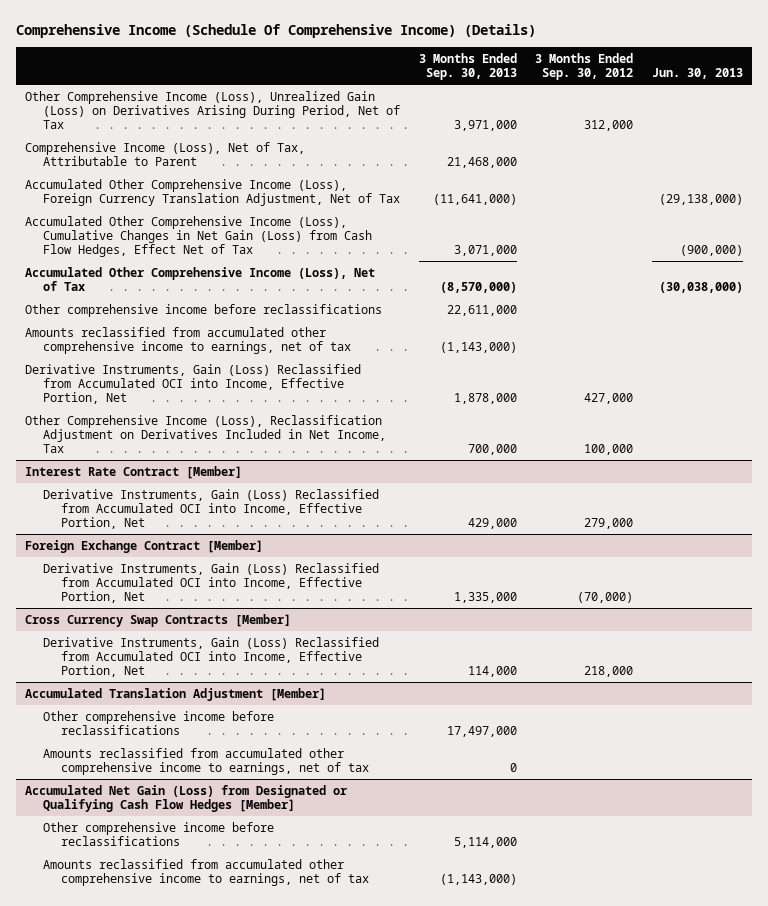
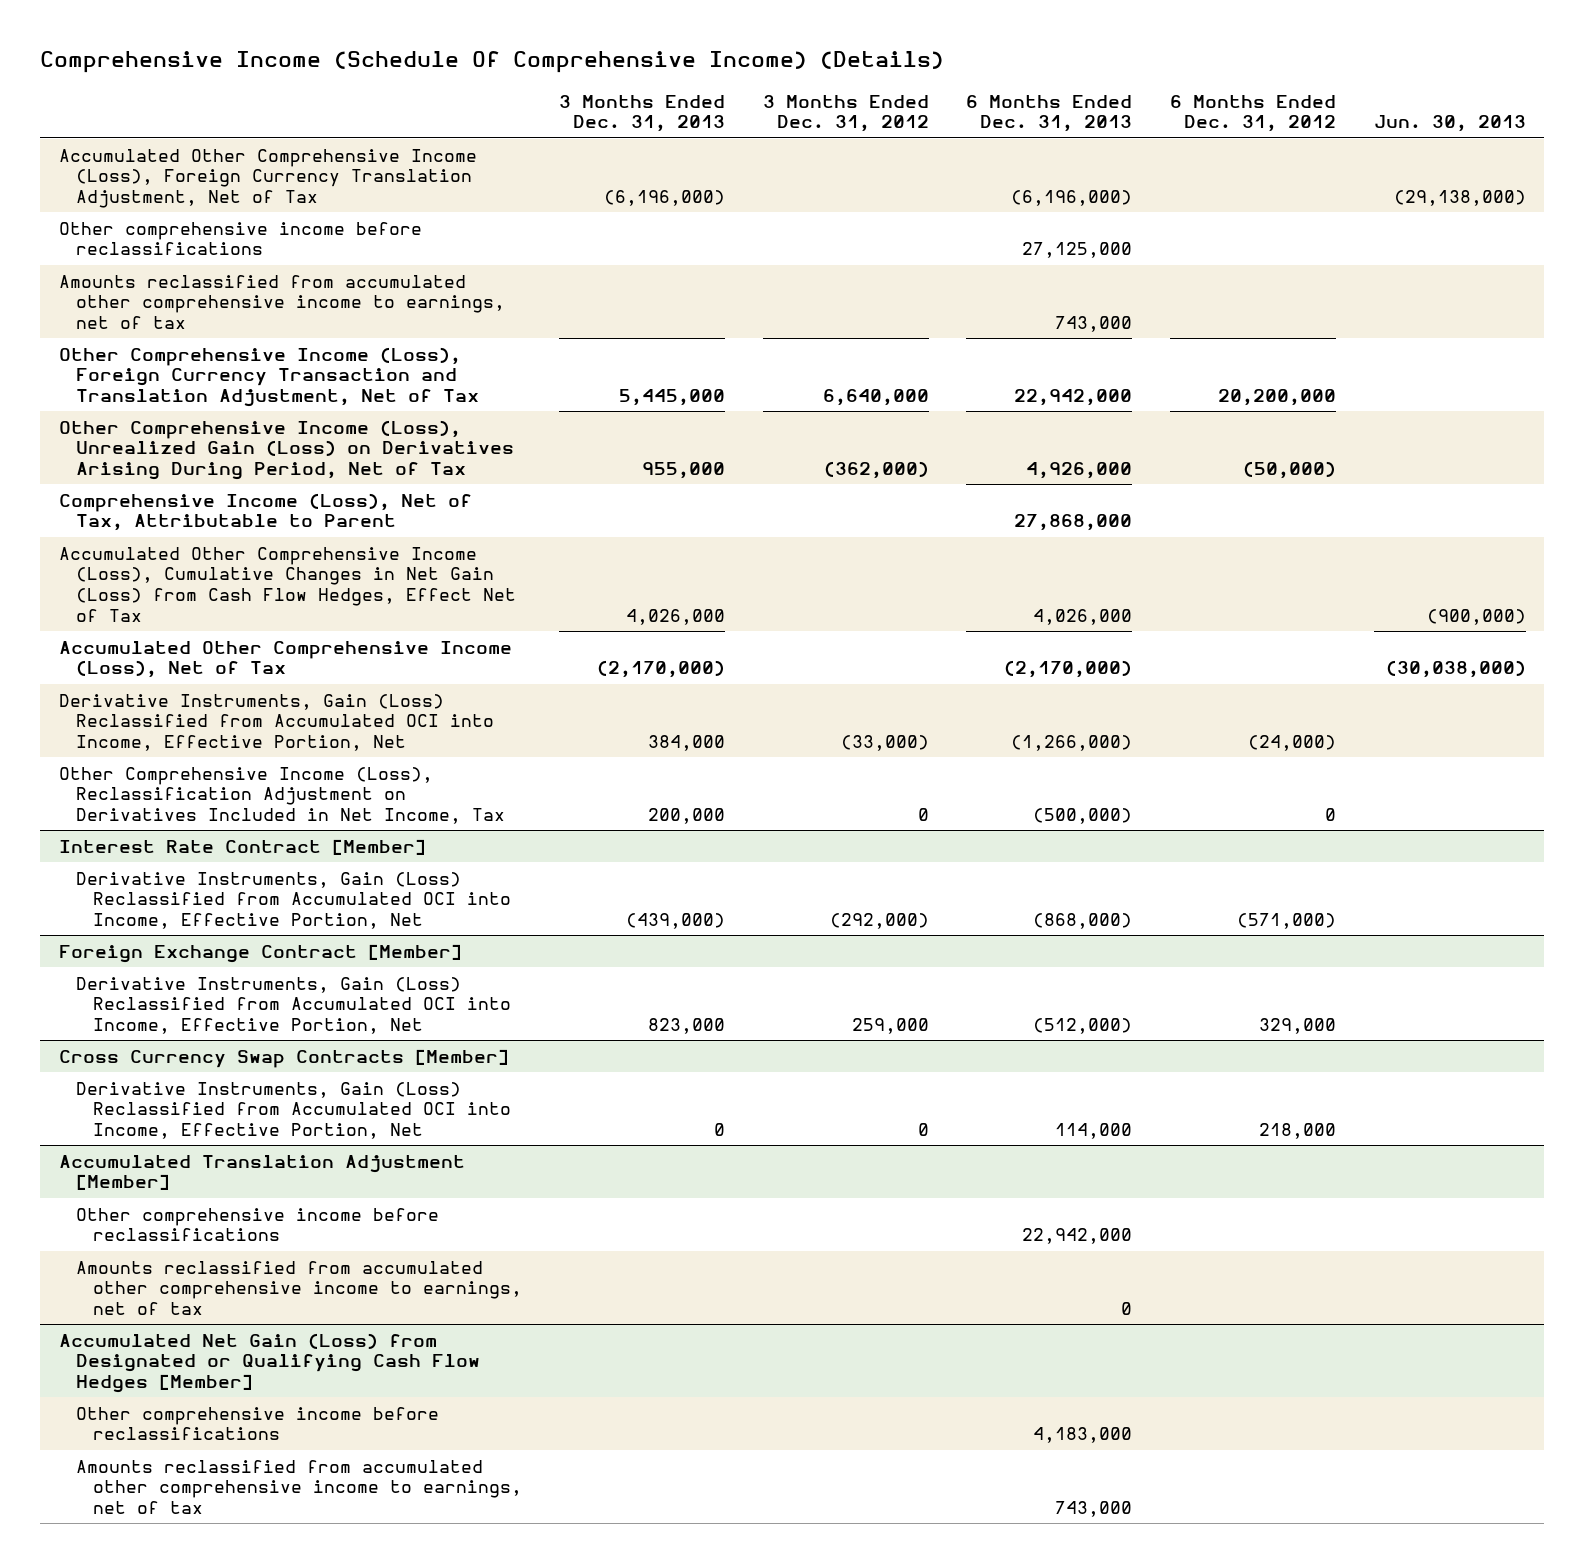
[418,52,517,80] 3 Months Ended Sep. 30, 2013 -> none
[535,52,634,80] 3 Months Ended Sep. 30, 2012 -> none
none -> [559,94,726,133] 3 Months Ended Dec. 31, 2013
none -> [762,94,929,133] 3 Months Ended Dec. 31, 2012
none -> [966,94,1133,133] 6 Months Ended Dec. 31, 2013
none -> [1170,94,1337,133] 6 Months Ended Dec. 31, 2012
[25,178,401,207] Accumulated Other Comprehensive Income (Loss), Foreign Currency Translation Adjustment, Net of Tax -> [58,148,477,208] Accumulated Other Comprehensive Income (Loss), Foreign Currency Translation Adjustment, Net of Tax
[25,303,383,317] Other comprehensive income before reclassifications -> [58,221,422,256] Other comprehensive income before reclassifications
[25,326,352,355] Amounts reclassified from accumulated other comprehensive income to earnings, net of tax -> [58,274,505,329] Amounts reclassified from accumulated other comprehensive income to earnings, net of tax
none -> [58,346,479,407] Other Comprehensive Income (Loss), Foreign Currency Transaction and Translation Adjustment, Net of Tax

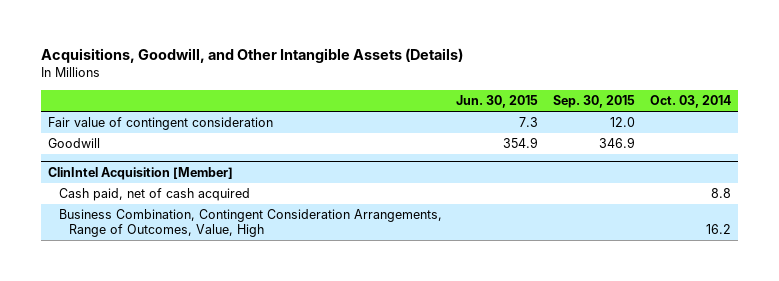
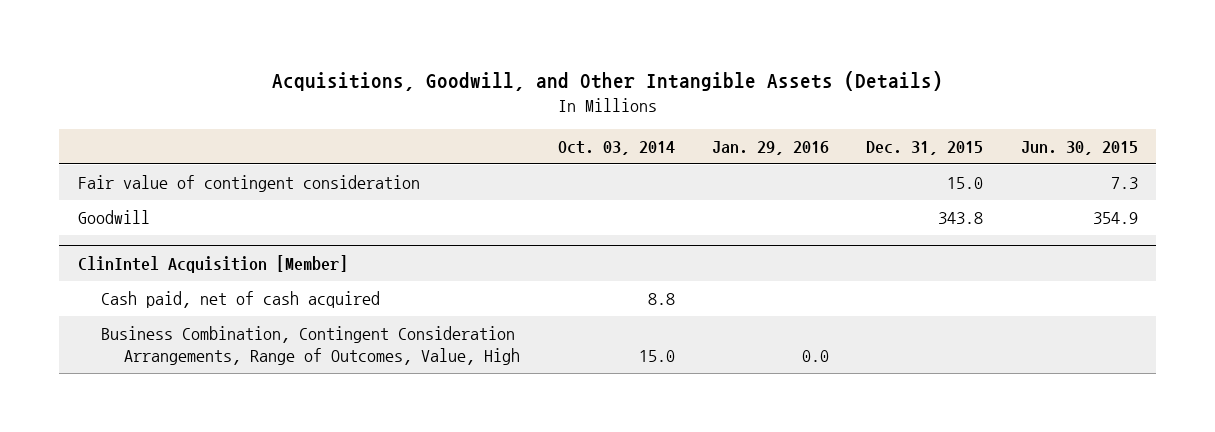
[553,95,636,109] Sep. 30, 2015 -> none
none -> [711,140,829,155] Jan. 29, 2016
none -> [866,140,984,155] Dec. 31, 2015
[705,224,731,235] 16.2 -> [638,350,675,363] 15.0

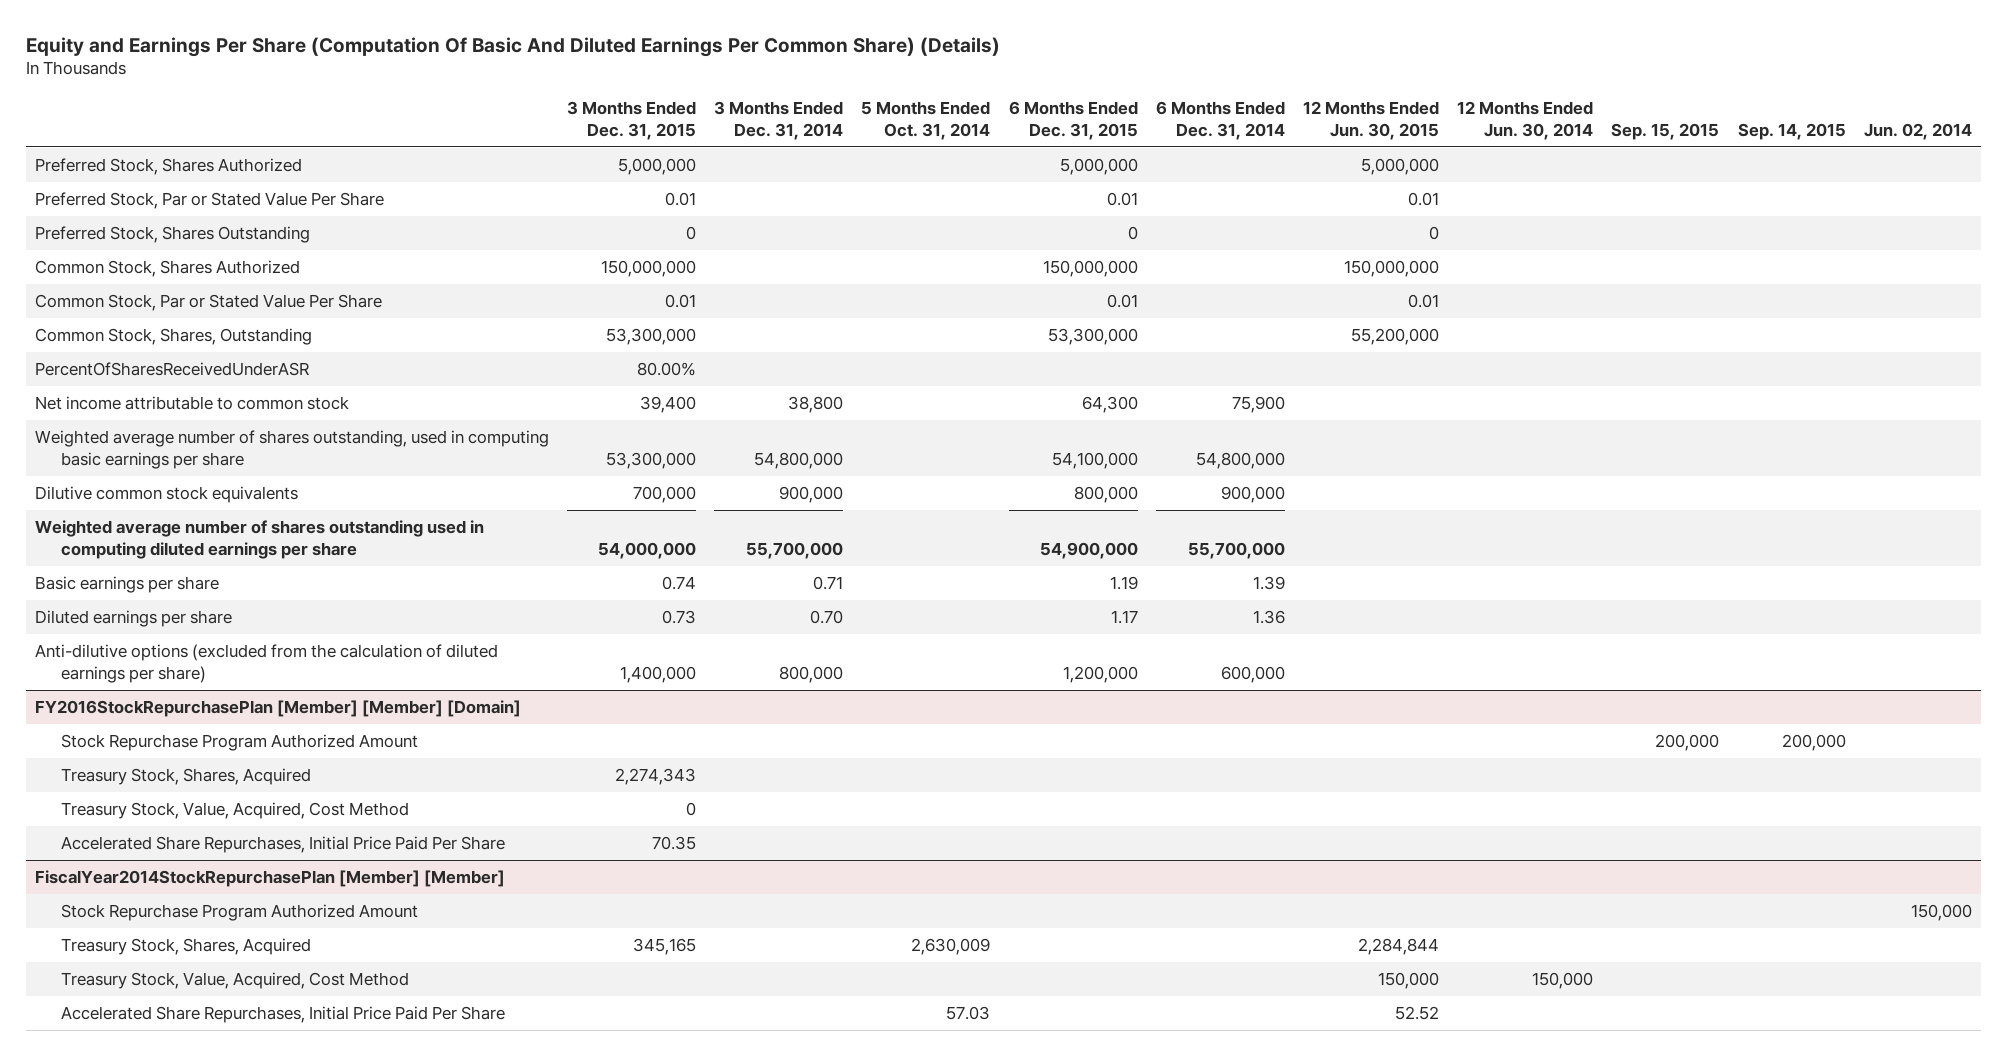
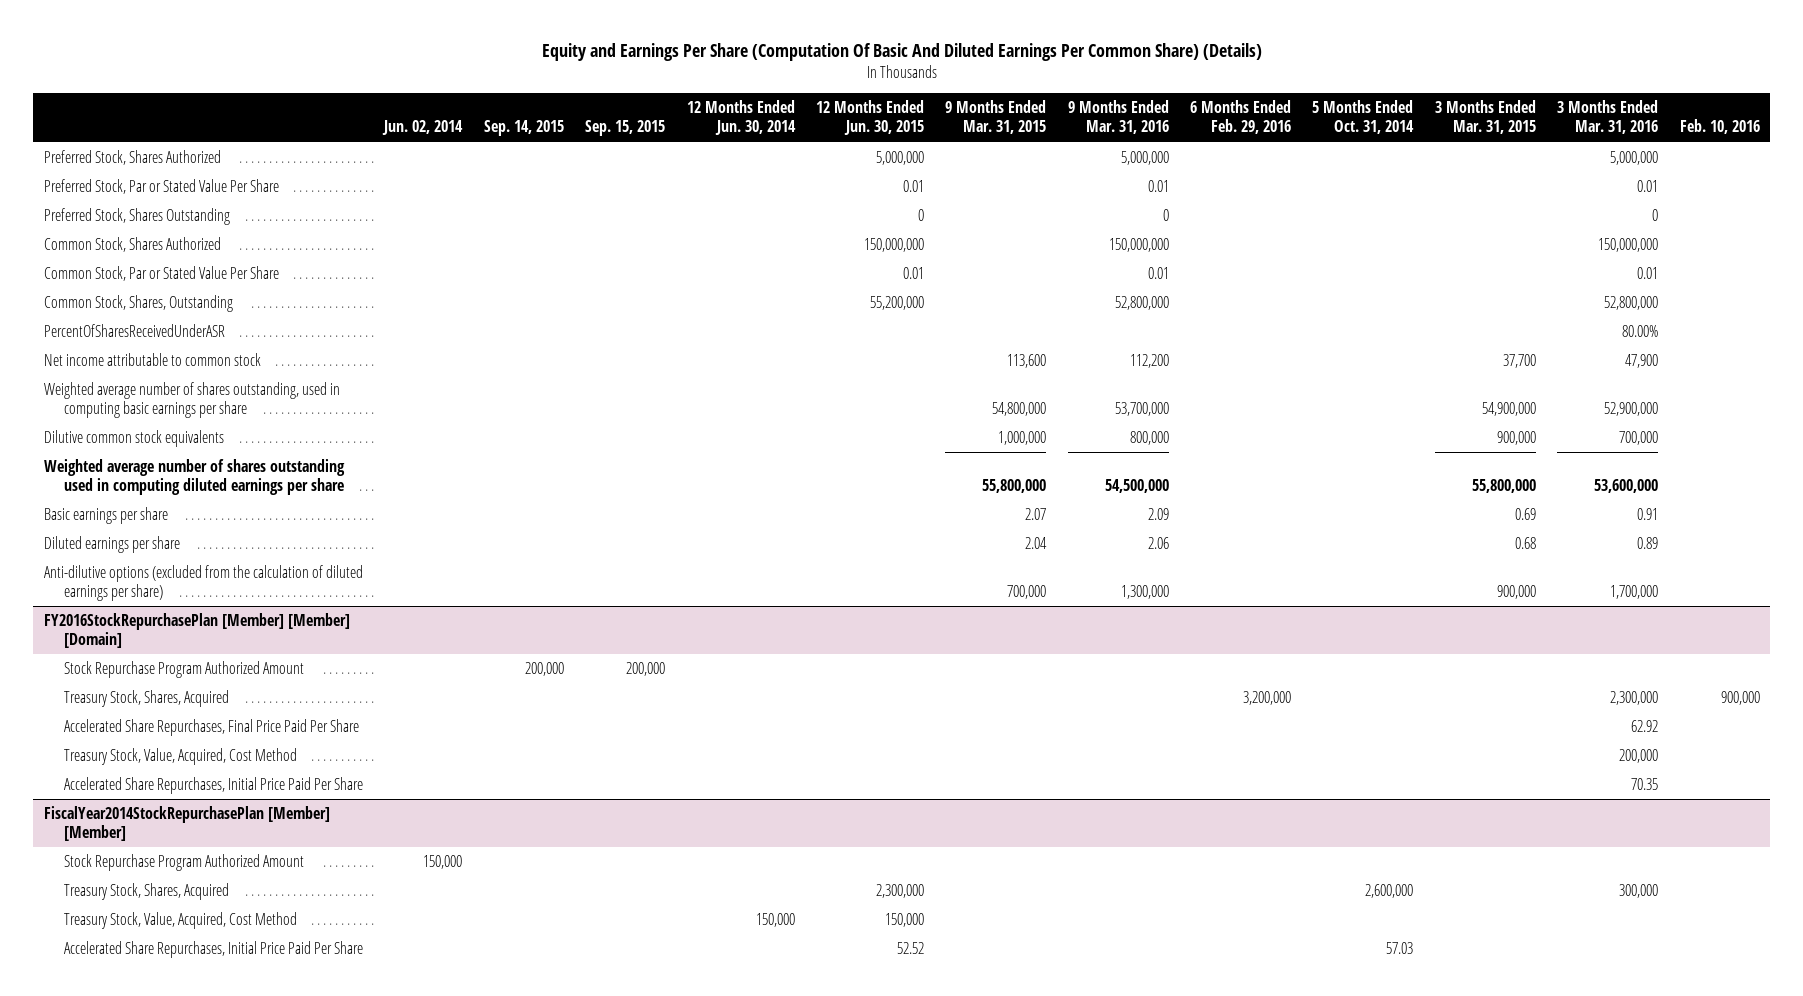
[566,101,696,140] 3 Months Ended Dec. 31, 2015 -> none
[714,101,844,140] 3 Months Ended Dec. 31, 2014 -> none
[1008,101,1138,140] 6 Months Ended Dec. 31, 2015 -> none
[1155,101,1285,140] 6 Months Ended Dec. 31, 2014 -> none
none -> [945,100,1047,135] 9 Months Ended Mar. 31, 2015
none -> [1067,100,1169,135] 9 Months Ended Mar. 31, 2016
none -> [1190,100,1292,135] 6 Months Ended Feb. 29, 2016
none -> [1434,100,1536,135] 3 Months Ended Mar. 31, 2015
none -> [1557,100,1659,135] 3 Months Ended Mar. 31, 2016
none -> [1679,119,1760,135] Feb. 10, 2016
none -> [64,719,360,737] Accelerated Share Repurchases, Final Price Paid Per Share
[911,938,991,956] 2,630,009 -> [1365,884,1414,899] 2,600,000
[1357,938,1439,956] 2,284,844 -> [875,884,924,899] 2,300,000

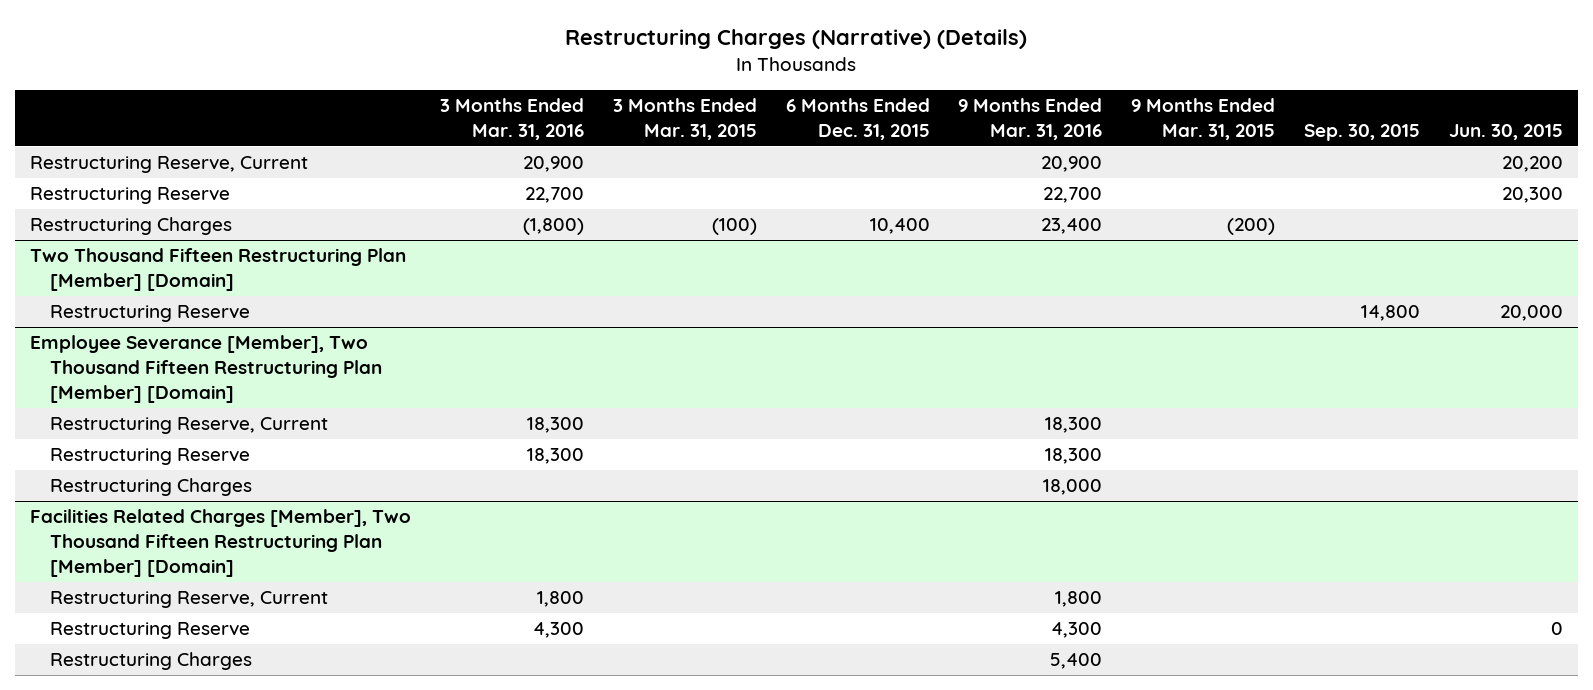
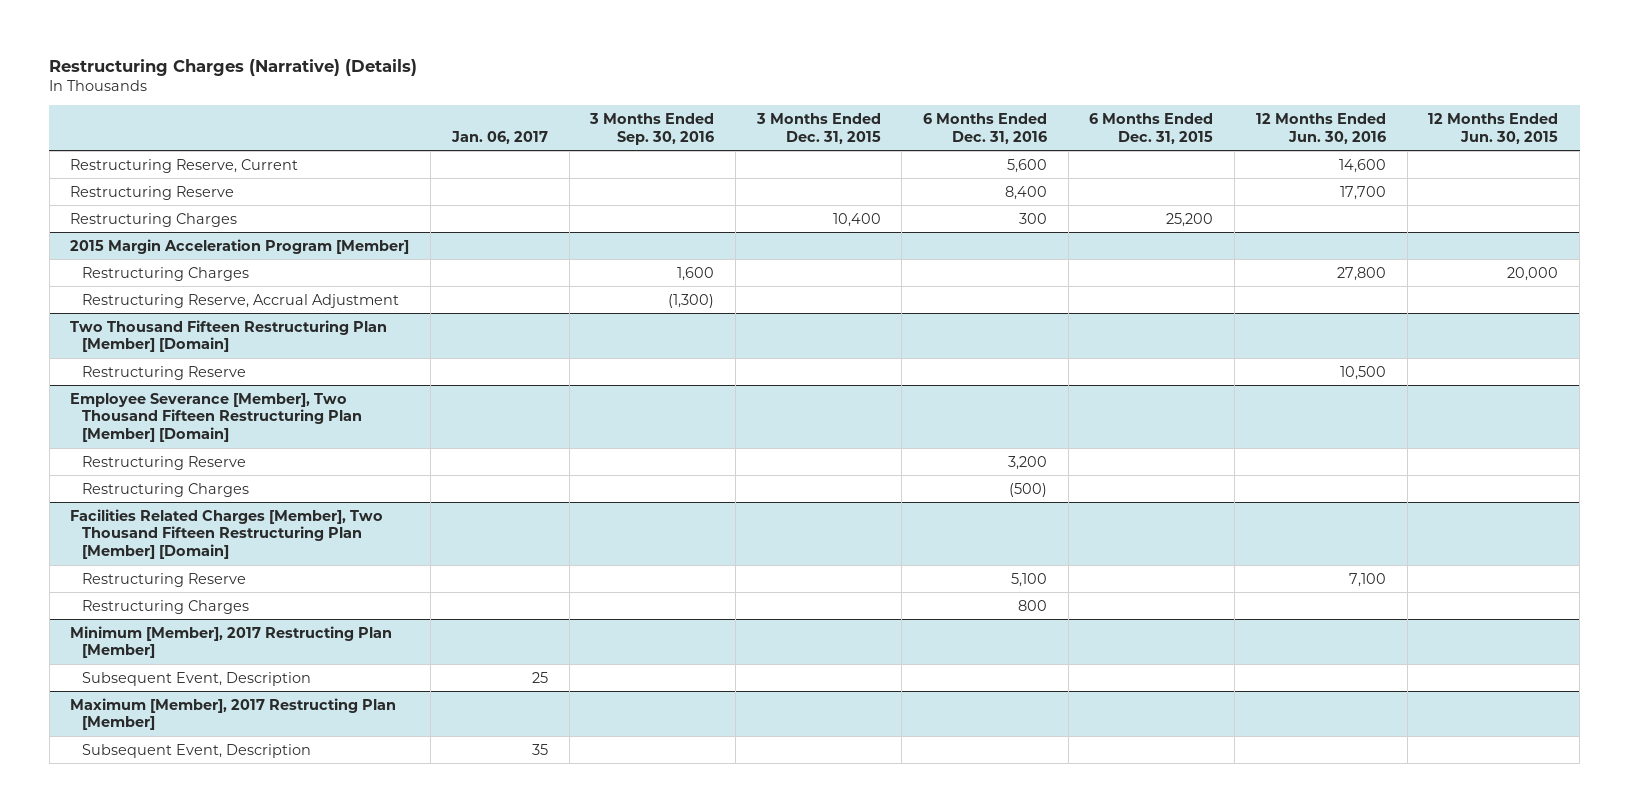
[439,97,584,140] 3 Months Ended Mar. 31, 2016 -> none
[612,97,757,140] 3 Months Ended Mar. 31, 2015 -> none
[958,97,1103,140] 9 Months Ended Mar. 31, 2016 -> none
[1131,97,1276,140] 9 Months Ended Mar. 31, 2015 -> none
[1304,123,1421,141] Sep. 30, 2015 -> none
[1449,123,1564,140] Jun. 30, 2015 -> none
none -> [450,130,548,144] Jan. 06, 2017
none -> [589,112,715,145] 3 Months Ended Sep. 30, 2016
none -> [755,112,881,144] 3 Months Ended Dec. 31, 2015
none -> [923,112,1048,144] 6 Months Ended Dec. 31, 2016
none -> [1255,112,1386,144] 12 Months Ended Jun. 30, 2016
none -> [1428,112,1559,144] 12 Months Ended Jun. 30, 2015
[869,218,930,235] 10,400 -> [1166,212,1214,227] 25,200
none -> [70,238,410,254] 2015 Margin Acceleration Program [Member]
none -> [81,266,249,281] Restructuring Charges
none -> [81,293,399,308] Restructuring Reserve, Accrual Adjustment
[49,417,328,435] Restructuring Reserve, Current -> none
[49,591,328,609] Restructuring Reserve, Current -> none
none -> [70,625,393,659] Minimum [Member], 2017 Restructing Plan [Member]
none -> [81,671,311,686] Subsequent Event, Description
none -> [70,697,397,731] Maximum [Member], 2017 Restructing Plan [Member]
none -> [81,743,311,758] Subsequent Event, Description

